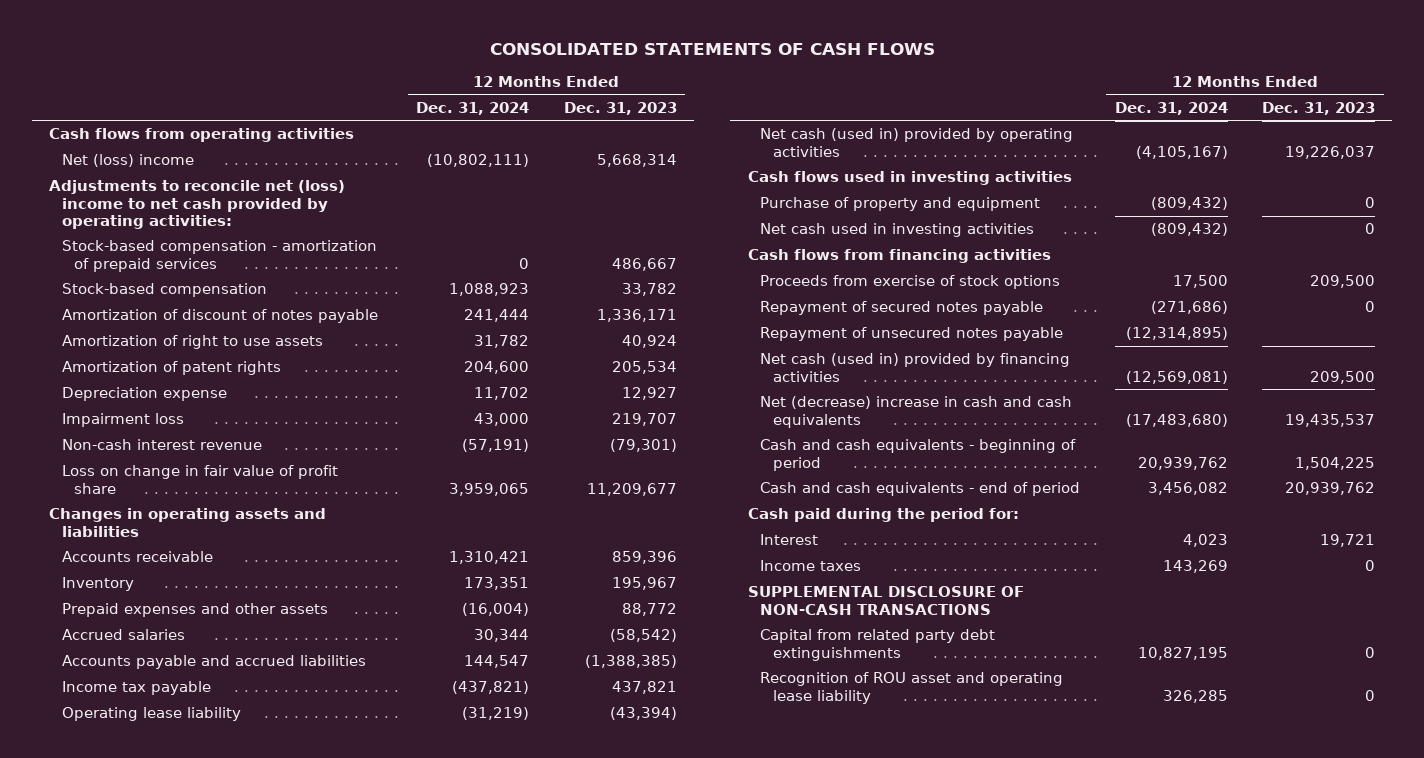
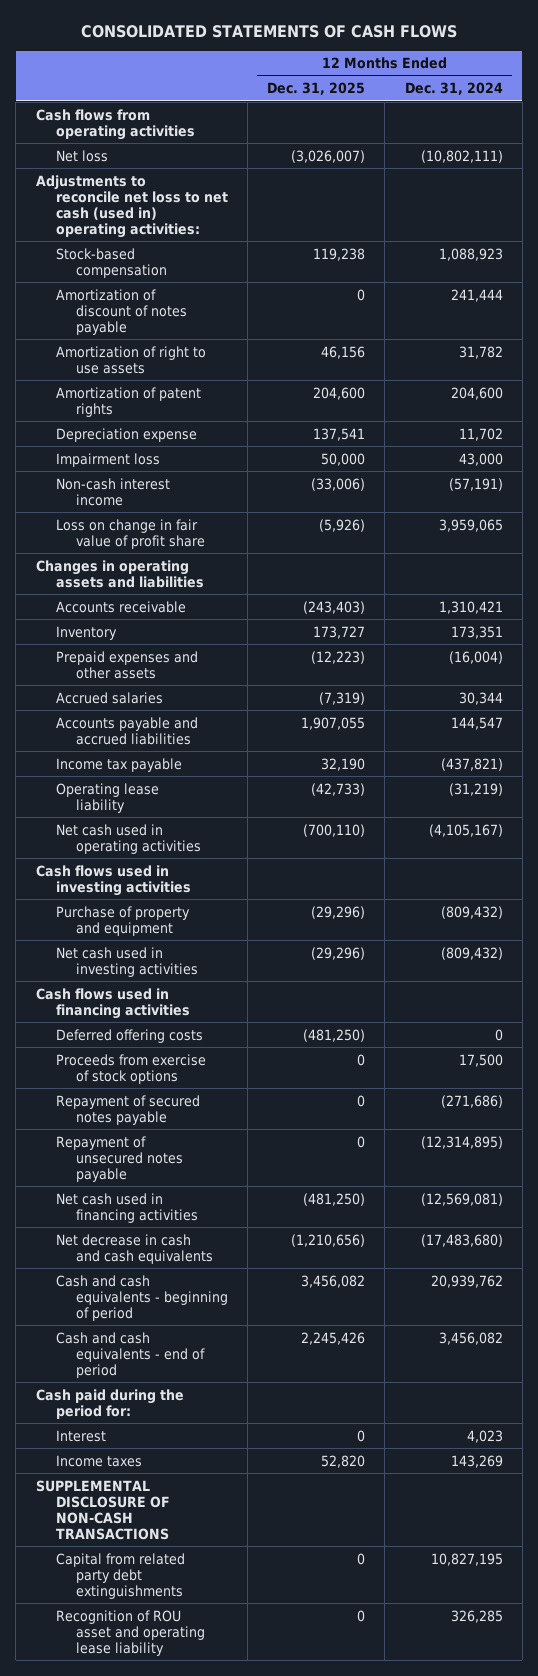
[563,101,677,115] Dec. 31, 2023 -> none
none -> [267,82,366,96] Dec. 31, 2025
[61,240,377,272] Stock-based compensation - amortization of prepaid services -> none
[61,154,194,168] Net (loss) income -> [55,149,108,162] Net loss
[49,180,346,230] Adjustments to reconcile net (loss) income to net cash provided by operating activities: -> [35,174,228,238] Adjustments to reconcile net loss to net cash (used in) operating activities:
[61,439,262,451] Non-cash interest revenue -> [55,477,170,506] Non-cash interest income
[760,128,1074,157] Net cash (used in) provided by operating activities -> [55,823,201,854] Net cash used in operating activities
[747,249,1051,264] Cash flows from financing activities -> [35,987,190,1019] Cash flows used in financing activities
none -> [55,1028,203,1043] Deferred offering costs
[760,353,1071,382] Net cash (used in) provided by financing activities -> [55,1192,198,1223] Net cash used in financing activities
[760,396,1073,428] Net (decrease) increase in cash and cash equivalents -> [55,1233,213,1264] Net decrease in cash and cash equivalents

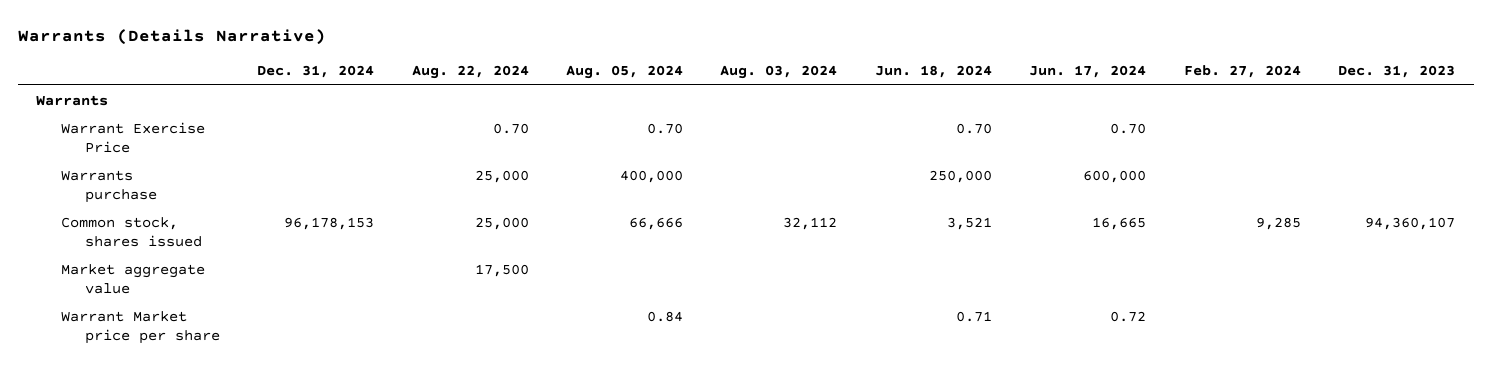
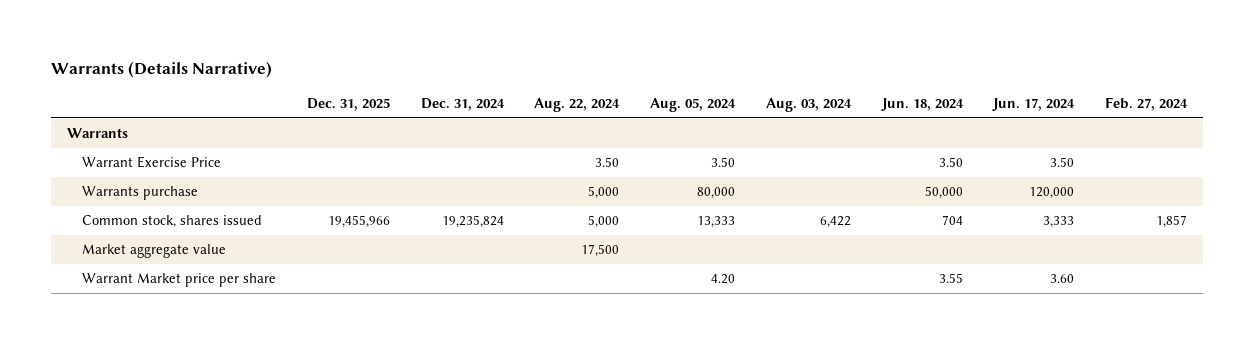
[1338,65,1456,79] Dec. 31, 2023 -> none
none -> [306,98,390,112] Dec. 31, 2025
[492,122,529,134] 0.70 -> [595,157,620,168] 3.50
[647,122,684,134] 0.70 -> [711,157,736,168] 3.50
[955,122,992,134] 0.70 -> [938,157,963,168] 3.50
[1110,122,1147,134] 0.70 -> [1050,157,1075,168] 3.50
[474,169,529,183] 25,000 -> [588,186,620,200] 5,000
[620,169,684,183] 400,000 -> [697,187,736,200] 80,000
[928,169,992,183] 250,000 -> [924,186,963,200] 50,000
[1083,169,1147,183] 600,000 -> [1029,187,1075,200] 120,000
[284,216,375,230] 96,178,153 -> [441,215,504,229] 19,235,824
[474,216,529,230] 25,000 -> [588,215,620,229] 5,000
[629,216,684,230] 66,666 -> [697,216,736,229] 13,333
[783,216,838,230] 32,112 -> [819,216,851,229] 6,422
[946,216,992,230] 3,521 -> [941,215,963,226] 704
[1092,216,1147,230] 16,665 -> [1043,216,1075,229] 3,333
[1255,216,1301,230] 9,285 -> [1156,215,1188,229] 1,857
[647,310,684,322] 0.84 -> [711,274,736,285] 4.20
[955,310,992,322] 0.71 -> [938,273,963,284] 3.55
[1110,310,1147,322] 0.72 -> [1050,274,1075,284] 3.60

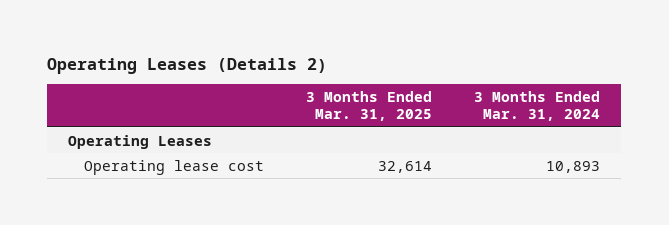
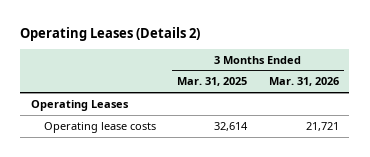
[474,91,601,122] 3 Months Ended Mar. 31, 2024 -> none
none -> [268,77,339,87] Mar. 31, 2026
[83,159,264,175] Operating lease cost -> [43,121,156,133] Operating lease costs

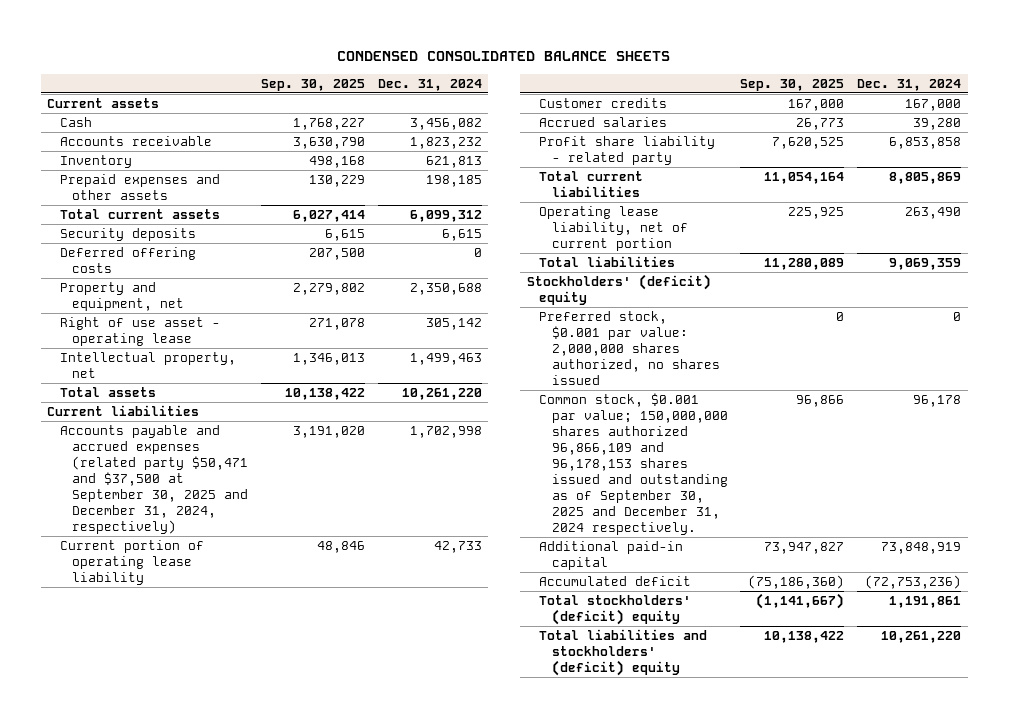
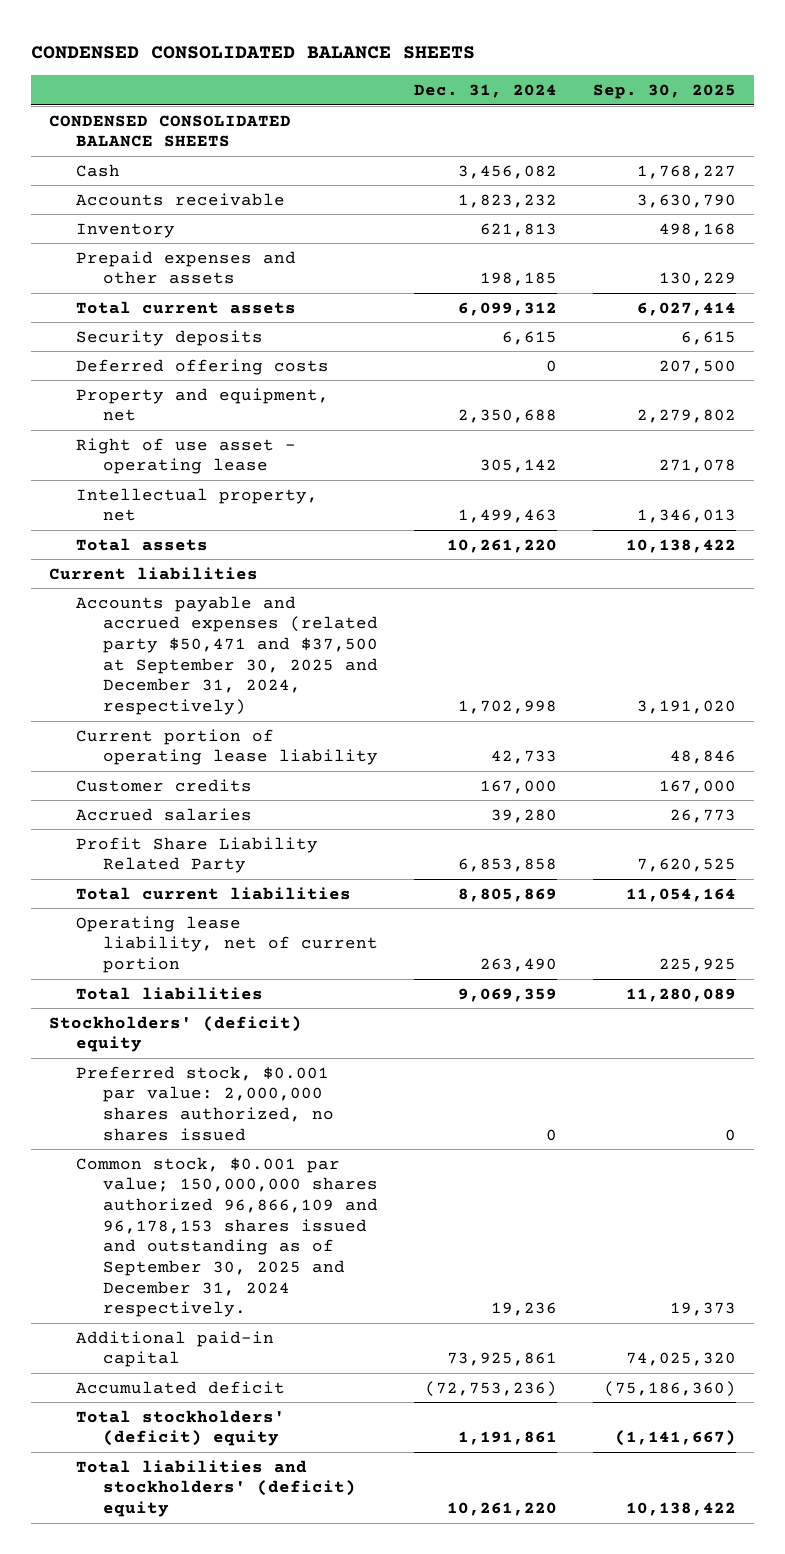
[47,98,160,109] Current assets -> none
none -> [48,114,291,148] CONDENSED CONSOLIDATED BALANCE SHEETS
[539,136,716,166] Profit share liability - related party -> [76,836,319,874] Profit Share Liability Related Party
[796,395,845,408] 96,866 -> [669,1302,736,1317] 19,373
[913,395,962,408] 96,178 -> [491,1302,558,1317] 19,236
[764,542,845,555] 73,947,827 -> [625,1352,736,1367] 74,025,320
[881,542,962,555] 73,848,919 -> [447,1352,558,1367] 73,925,861

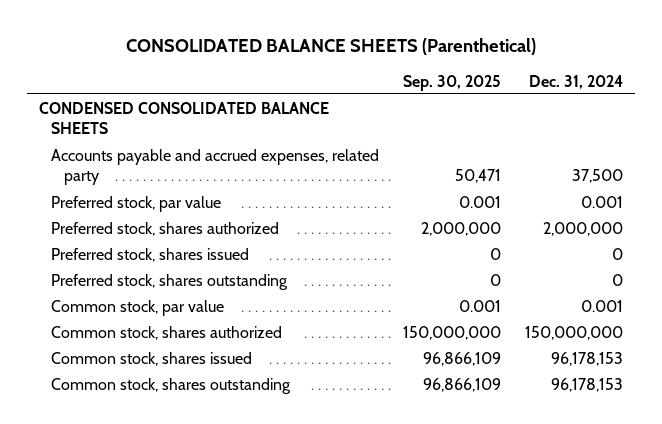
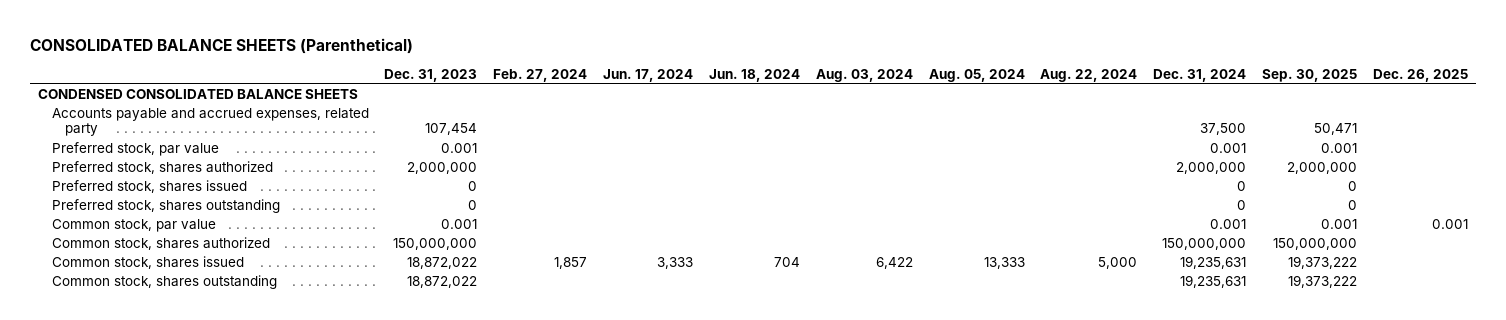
none -> [384,68,478,82] Dec. 31, 2023
none -> [493,68,588,82] Feb. 27, 2024
none -> [603,68,694,82] Jun. 17, 2024
none -> [708,68,800,82] Jun. 18, 2024
none -> [815,68,913,82] Aug. 03, 2024
none -> [928,68,1025,82] Aug. 05, 2024
none -> [1040,68,1138,82] Aug. 22, 2024
none -> [1372,68,1468,82] Dec. 26, 2025
[423,351,502,366] 96,866,109 -> [1288,255,1358,269] 19,373,222
[550,351,623,366] 96,178,153 -> [1180,255,1247,269] 19,235,631
[423,377,502,392] 96,866,109 -> [1288,274,1358,288] 19,373,222
[550,377,623,392] 96,178,153 -> [1180,274,1247,288] 19,235,631

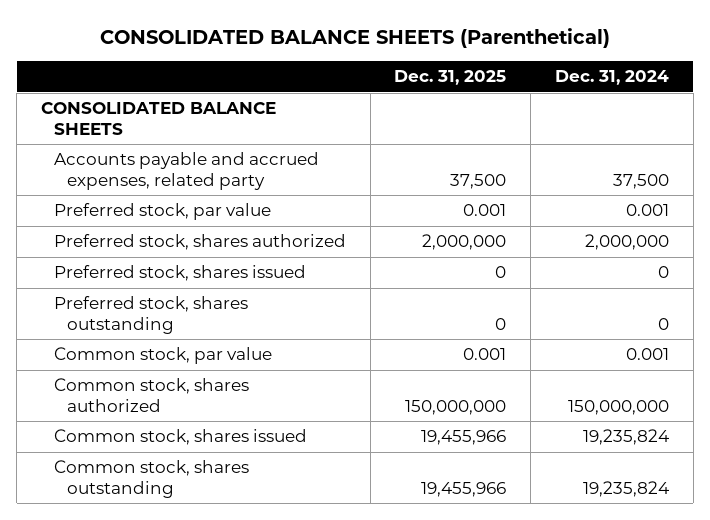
[384,68,478,82] Dec. 31, 2023 -> none
[493,68,588,82] Feb. 27, 2024 -> none
[603,68,694,82] Jun. 17, 2024 -> none
[708,68,800,82] Jun. 18, 2024 -> none
[815,68,913,82] Aug. 03, 2024 -> none
[928,68,1025,82] Aug. 05, 2024 -> none
[1040,68,1138,82] Aug. 22, 2024 -> none
[1262,68,1358,82] Sep. 30, 2025 -> none
[1372,68,1468,82] Dec. 26, 2025 -> none
none -> [394,70,507,86] Dec. 31, 2025
[37,88,358,99] CONDENSED CONSOLIDATED BALANCE SHEETS -> [41,102,277,135] CONSOLIDATED BALANCE SHEETS
[1180,255,1247,269] 19,235,631 -> [582,429,669,446] 19,235,824
[1180,274,1247,288] 19,235,631 -> [582,480,669,497] 19,235,824

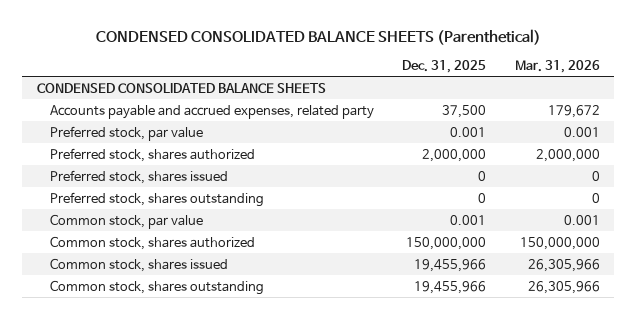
[100,27,611,48] CONSOLIDATED BALANCE SHEETS (Parenthetical) -> [96,28,542,45] CONDENSED CONSOLIDATED BALANCE SHEETS (Parenthetical)
[554,70,669,86] Dec. 31, 2024 -> none
none -> [515,59,601,73] Mar. 31, 2026
[41,102,277,135] CONSOLIDATED BALANCE SHEETS -> [36,82,326,93] CONDENSED CONSOLIDATED BALANCE SHEETS

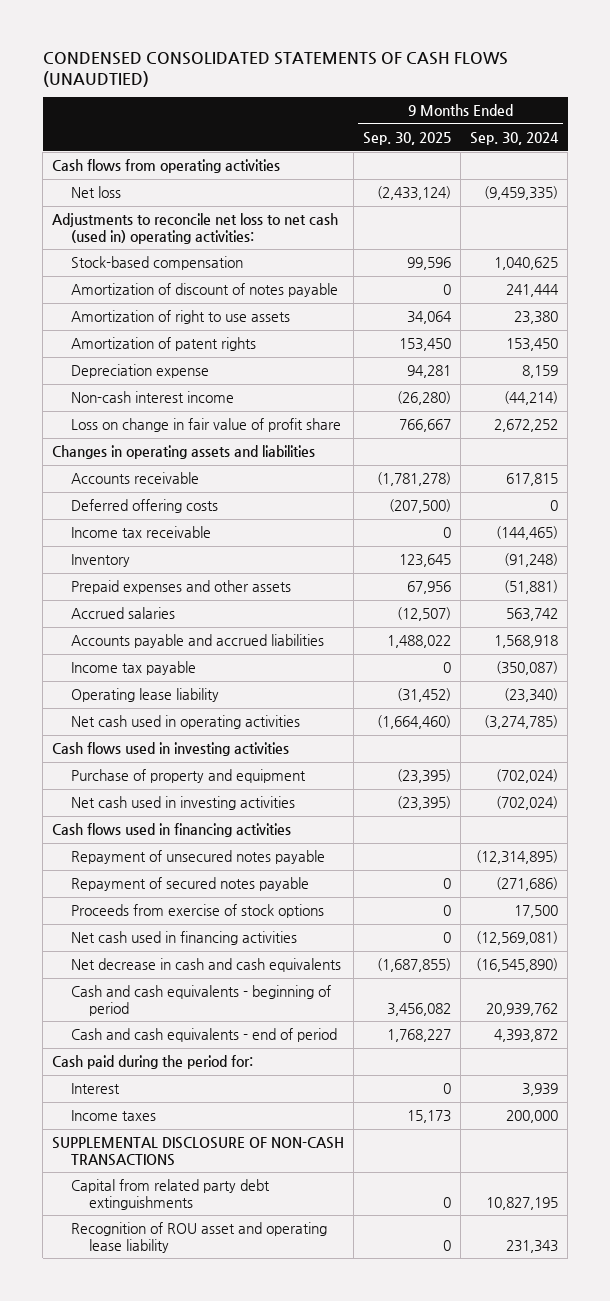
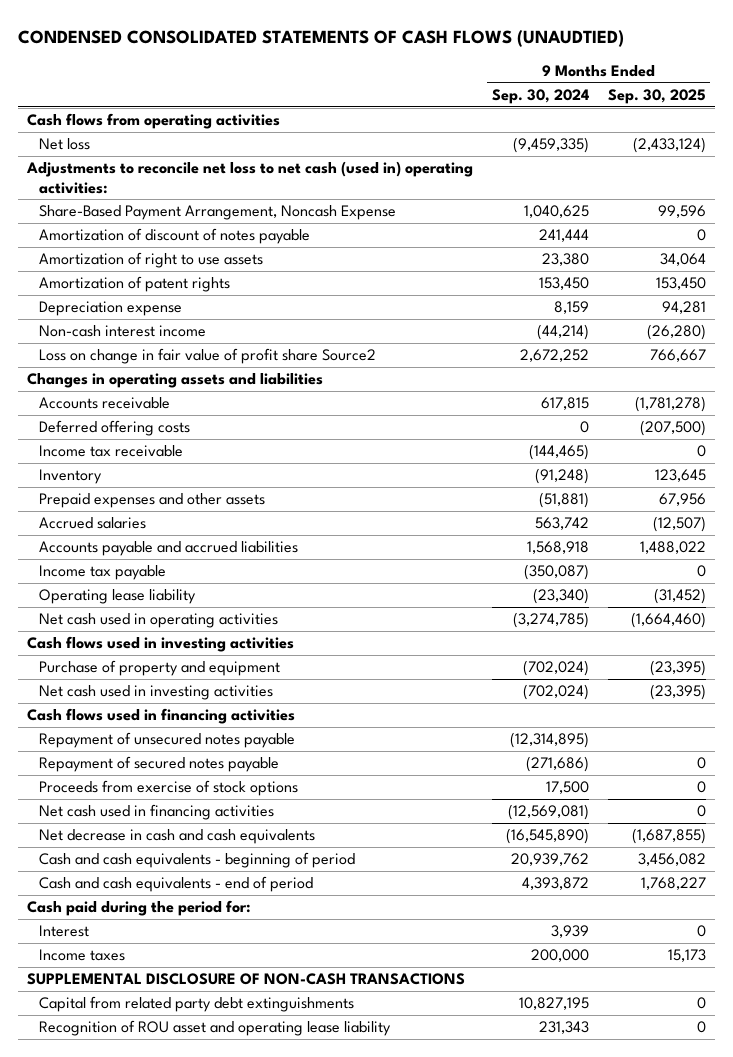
[70,255,243,270] Stock-based compensation -> [39,205,397,221] Share-Based Payment Arrangement, Noncash Expense
[70,417,341,432] Loss on change in fair value of profit share -> [39,348,377,365] Loss on change in fair value of profit share Source2

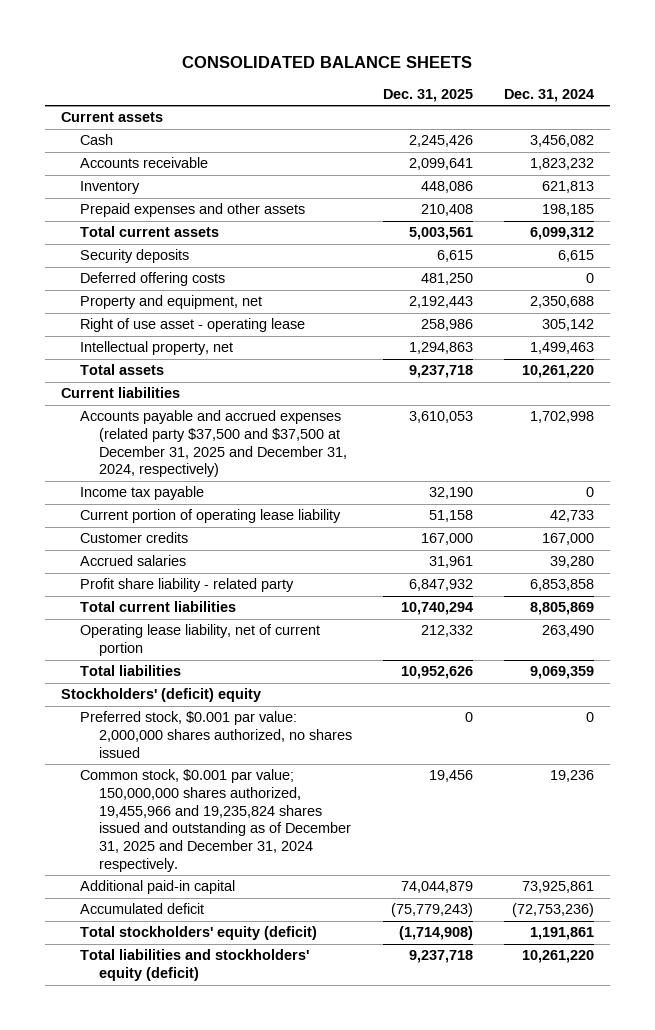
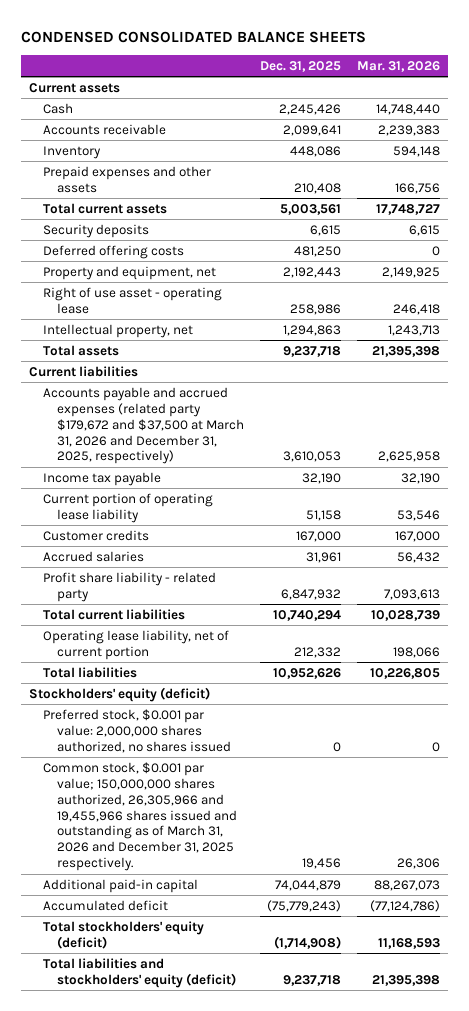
[182,55,473,68] CONSOLIDATED BALANCE SHEETS -> [21,30,367,43] CONDENSED CONSOLIDATED BALANCE SHEETS
[504,88,595,102] Dec. 31, 2024 -> none
none -> [356,61,440,73] Mar. 31, 2026
[79,410,347,478] Accounts payable and accrued expenses (related party $37,500 and $37,500 at December 31, 2025 and December 31, 2024, respectively) -> [43,386,245,465] Accounts payable and accrued expenses (related party $179,672 and $37,500 at March 31, 2026 and December 31, 2025, respectively)
[60,688,261,703] Stockholders' (deficit) equity -> [28,686,210,702] Stockholders' equity (deficit)
[79,769,351,872] Common stock, $0.001 par value; 150,000,000 shares authorized, 19,455,966 and 19,235,824 shares issued and outstanding as of December 31, 2025 and December 31, 2024 respectively. -> [43,761,238,872] Common stock, $0.001 par value; 150,000,000 shares authorized, 26,305,966 and 19,455,966 shares issued and outstanding as of March 31, 2026 and December 31, 2025 respectively.

